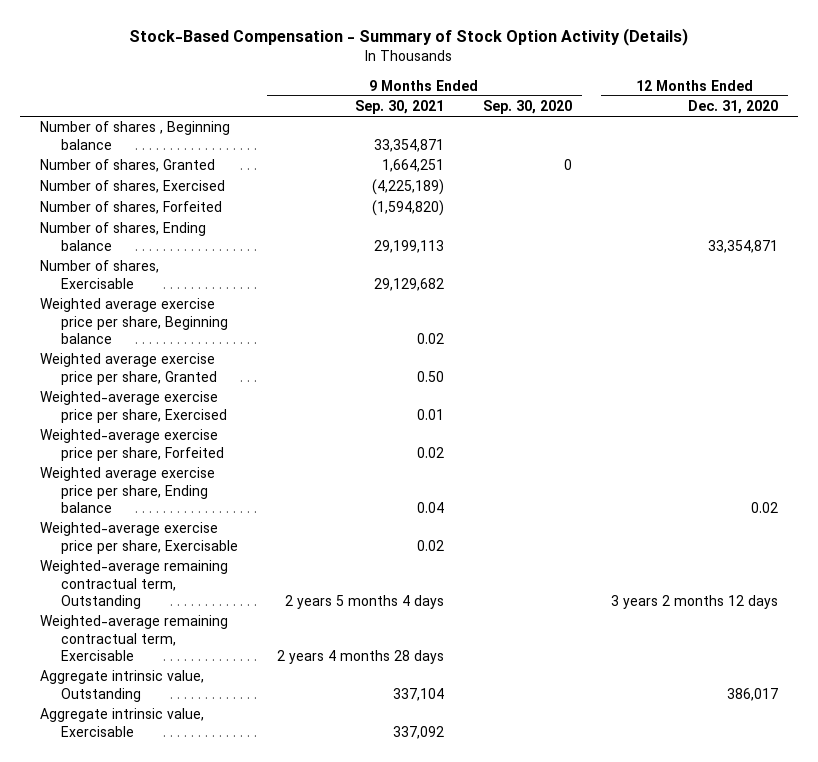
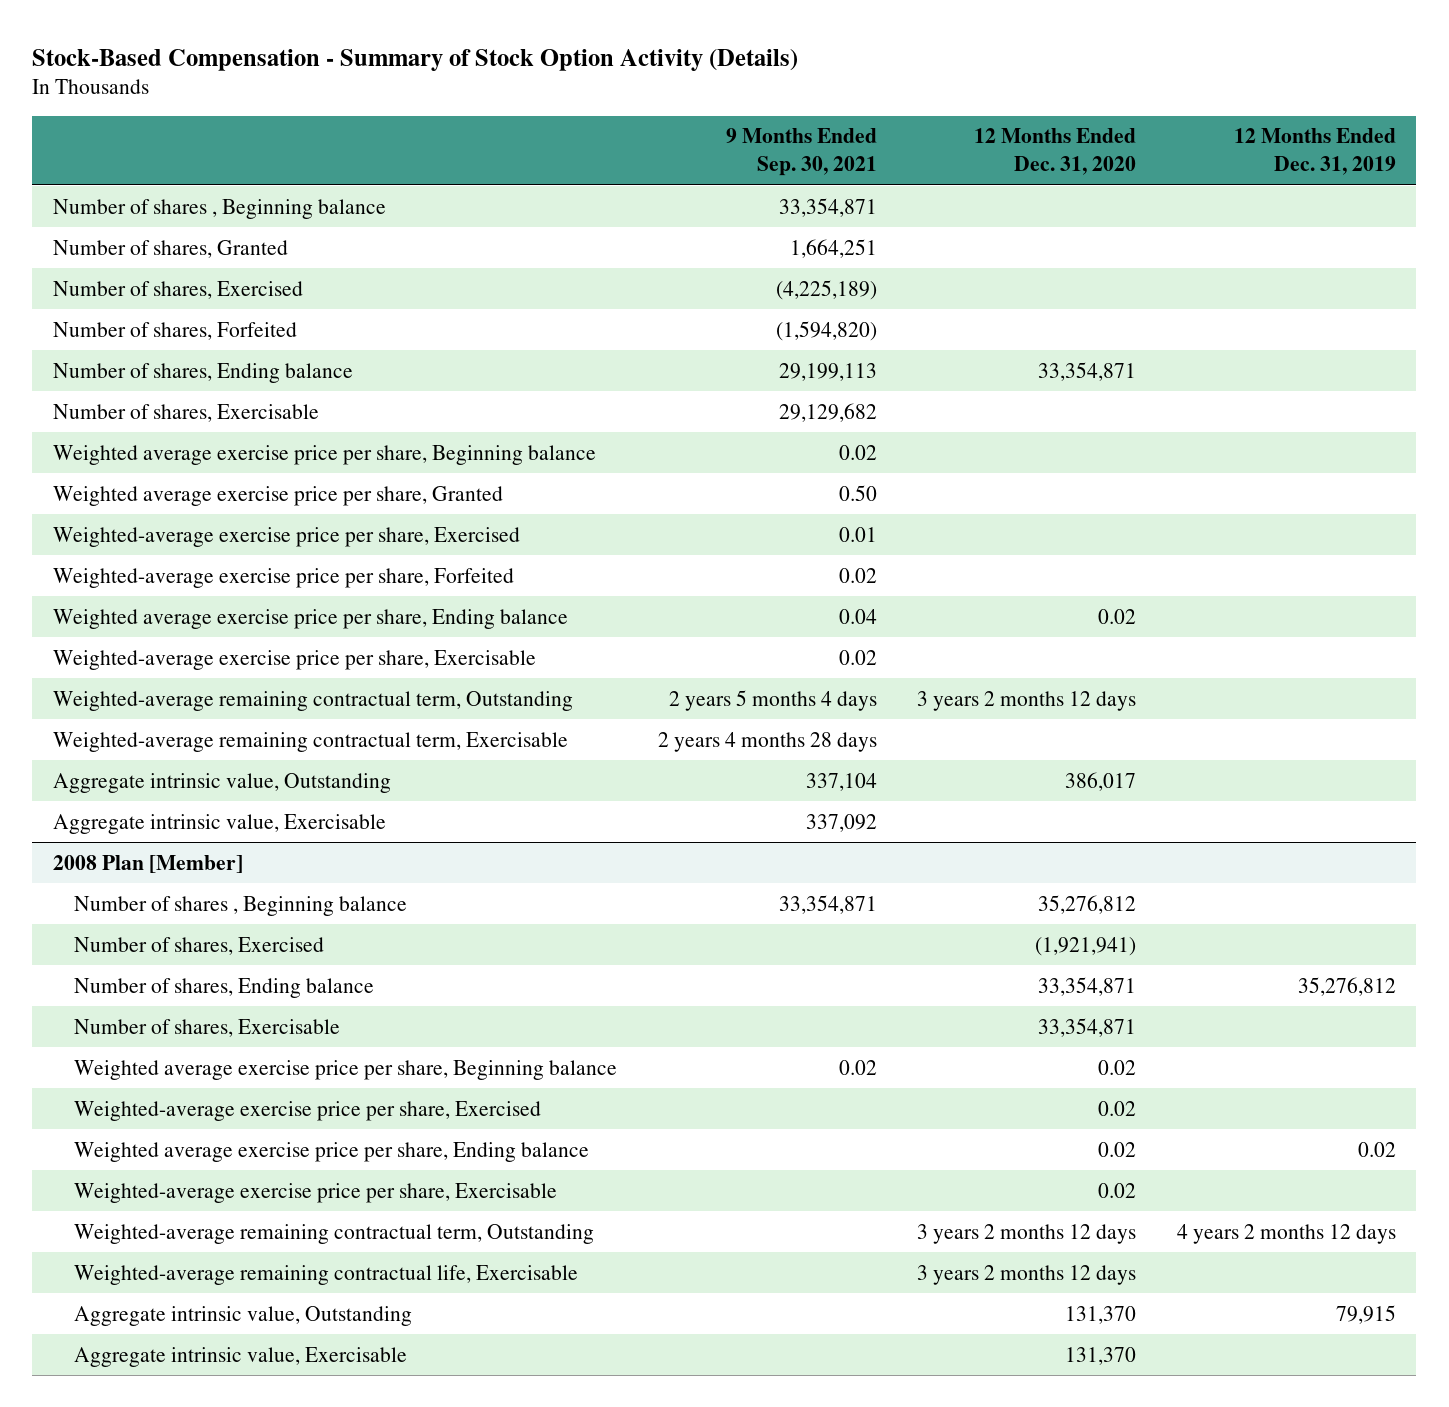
[482,100,572,115] Sep. 30, 2020 -> none
none -> [1233,128,1396,176] 12 Months Ended Dec. 31, 2019
none -> [52,854,243,873] 2008 Plan [Member]
none -> [73,895,407,916] Number of shares , Beginning balance
none -> [73,936,324,955] Number of shares, Exercised
none -> [73,977,374,998] Number of shares, Ending balance
none -> [73,1018,340,1037] Number of shares, Exercisable
none -> [73,1059,617,1080] Weighted average exercise price per share, Beginning balance
none -> [73,1100,541,1121] Weighted-average exercise price per share, Exercised
none -> [73,1141,589,1162] Weighted average exercise price per share, Ending balance
none -> [73,1182,557,1203] Weighted-average exercise price per share, Exercisable
none -> [73,1223,594,1244] Weighted-average remaining contractual term, Outstanding
none -> [73,1264,578,1285] Weighted-average remaining contractual life, Exercisable
none -> [73,1305,412,1326] Aggregate intrinsic value, Outstanding
none -> [73,1346,407,1367] Aggregate intrinsic value, Exercisable

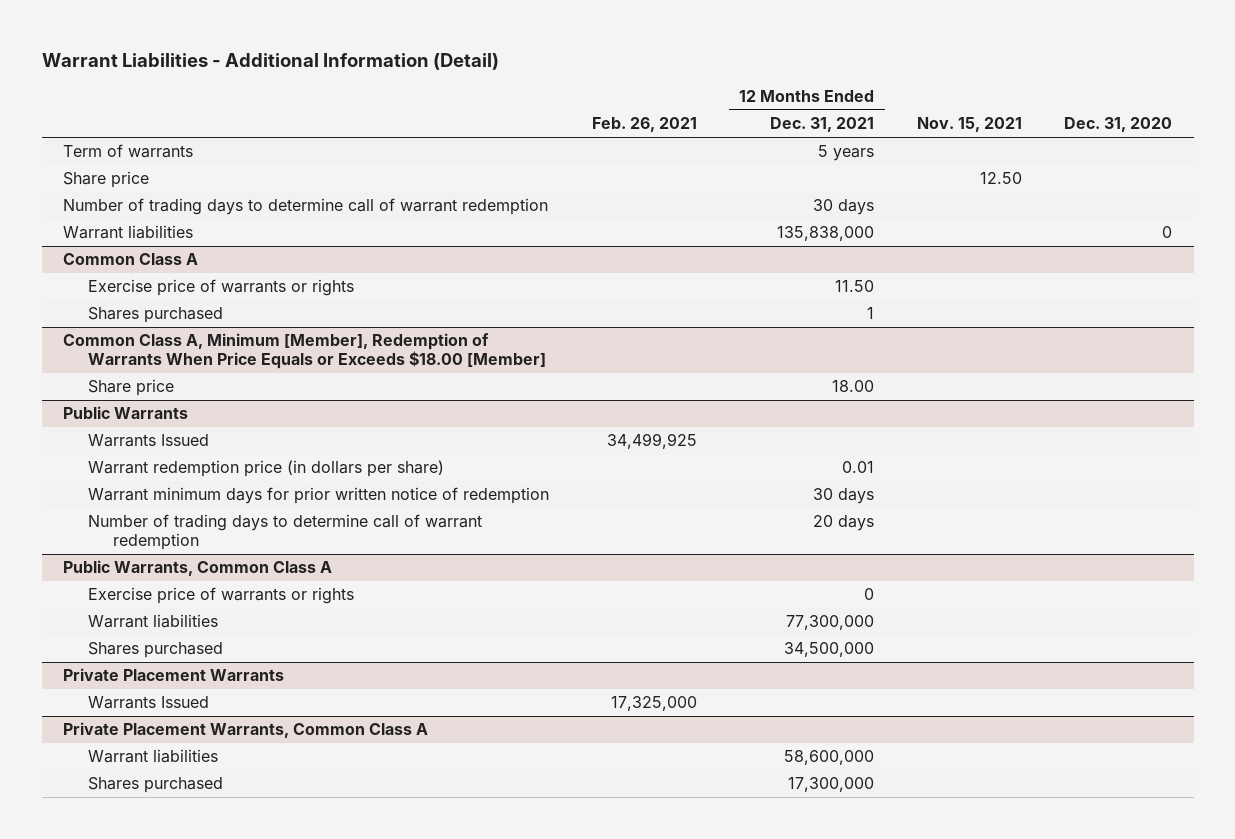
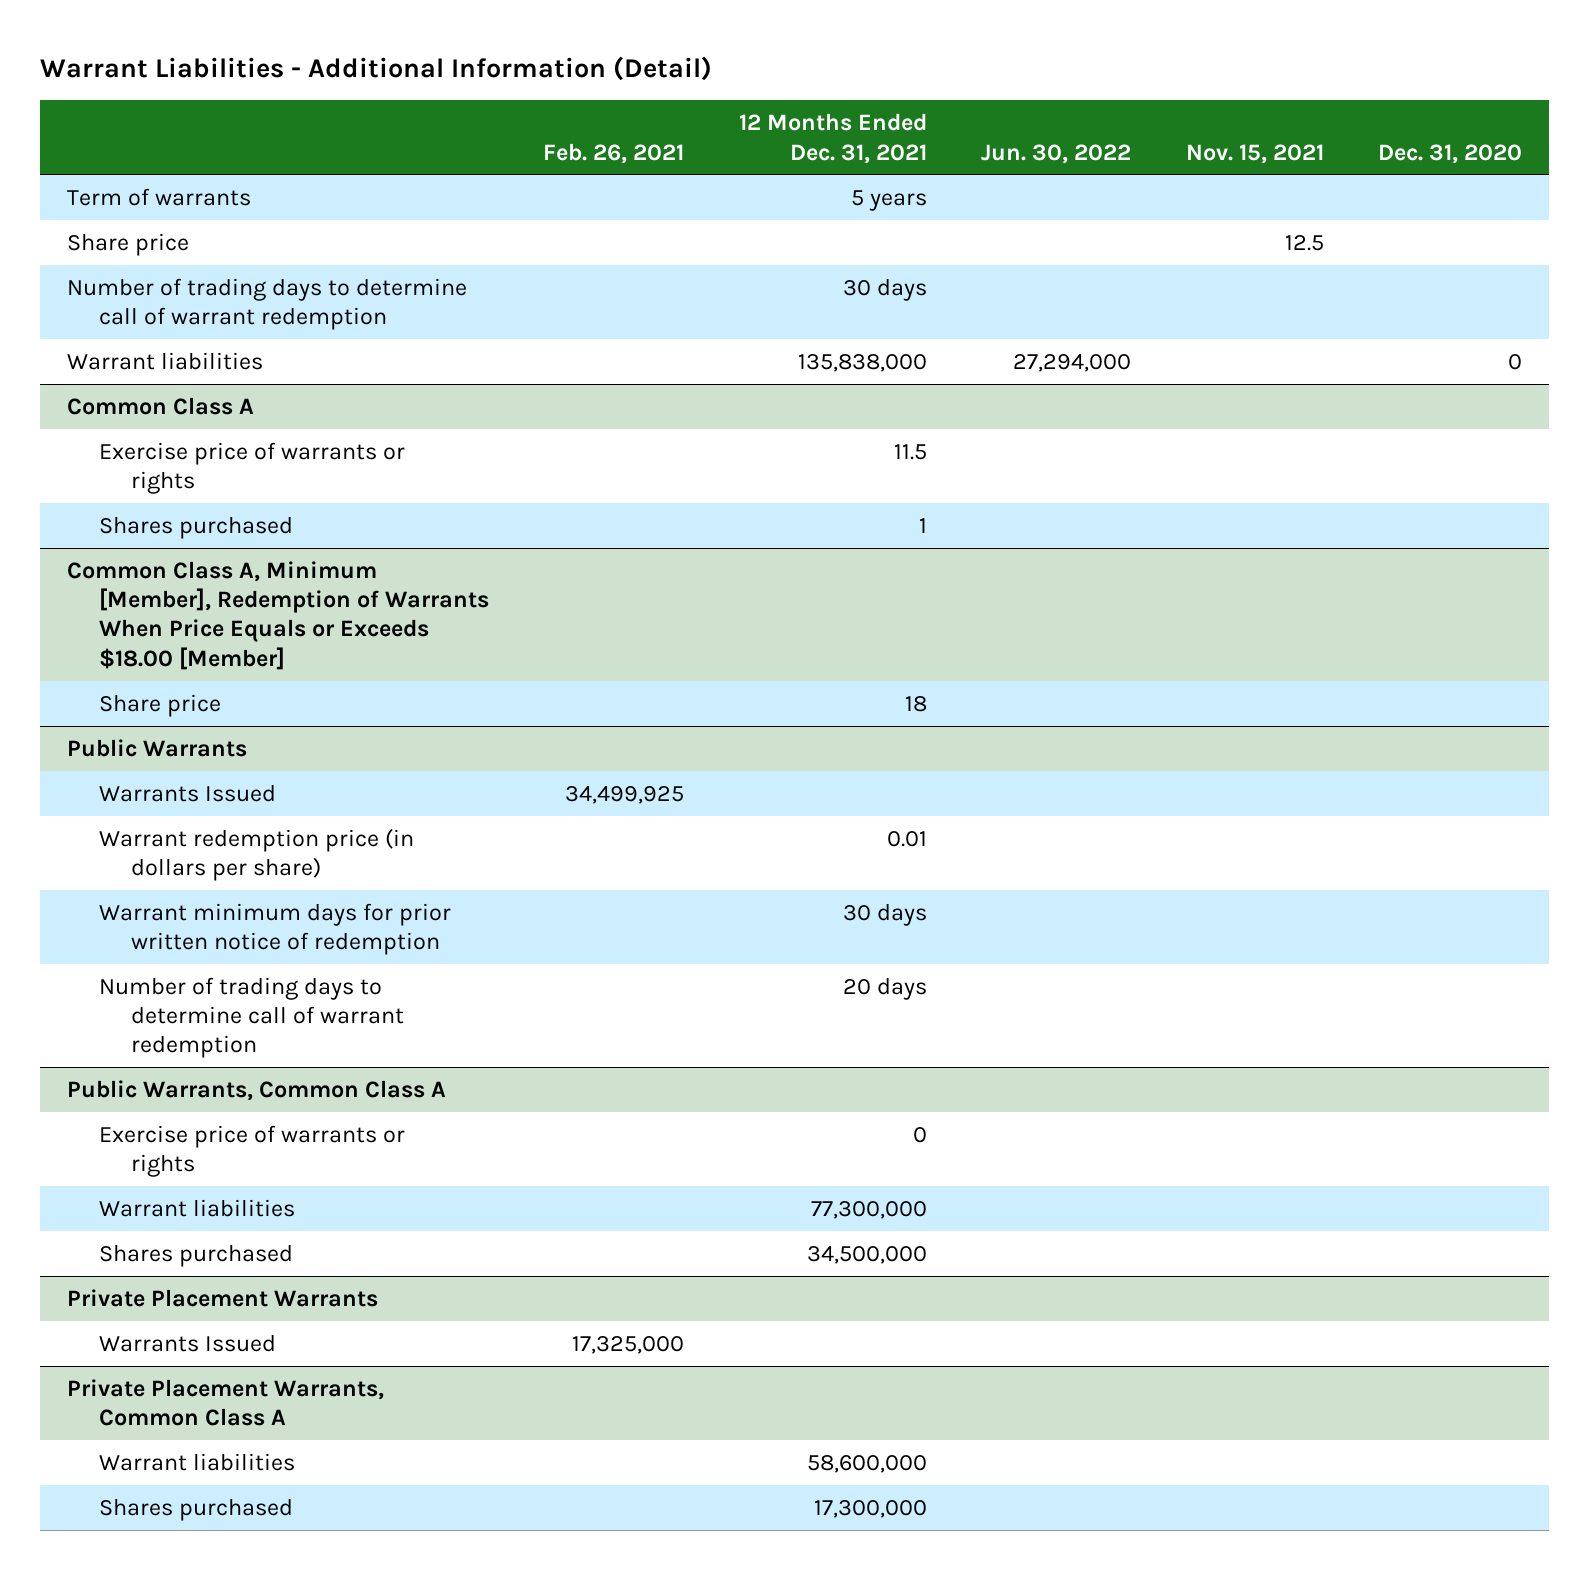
none -> [981,143,1132,164] Jun. 30, 2022
[979,172,1022,185] 12.50 -> [1284,234,1324,251] 12.5
[835,280,875,293] 11.50 -> [893,443,927,460] 11.5
[832,380,875,393] 18.00 -> [904,695,927,712] 18

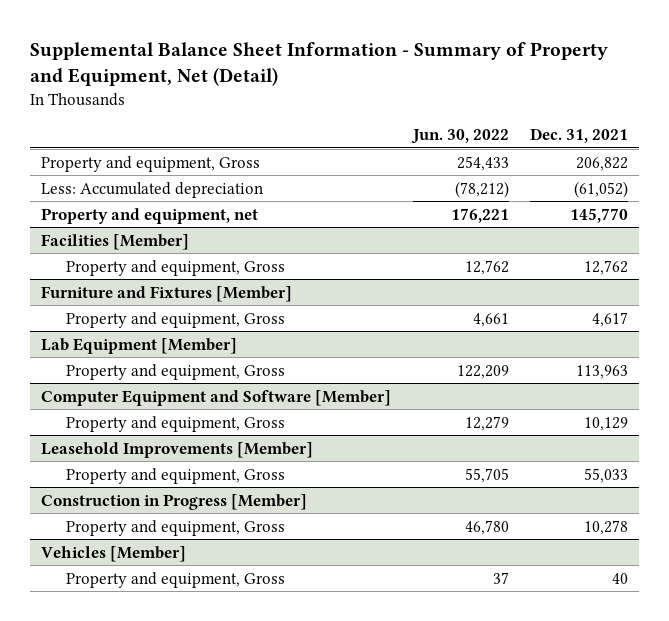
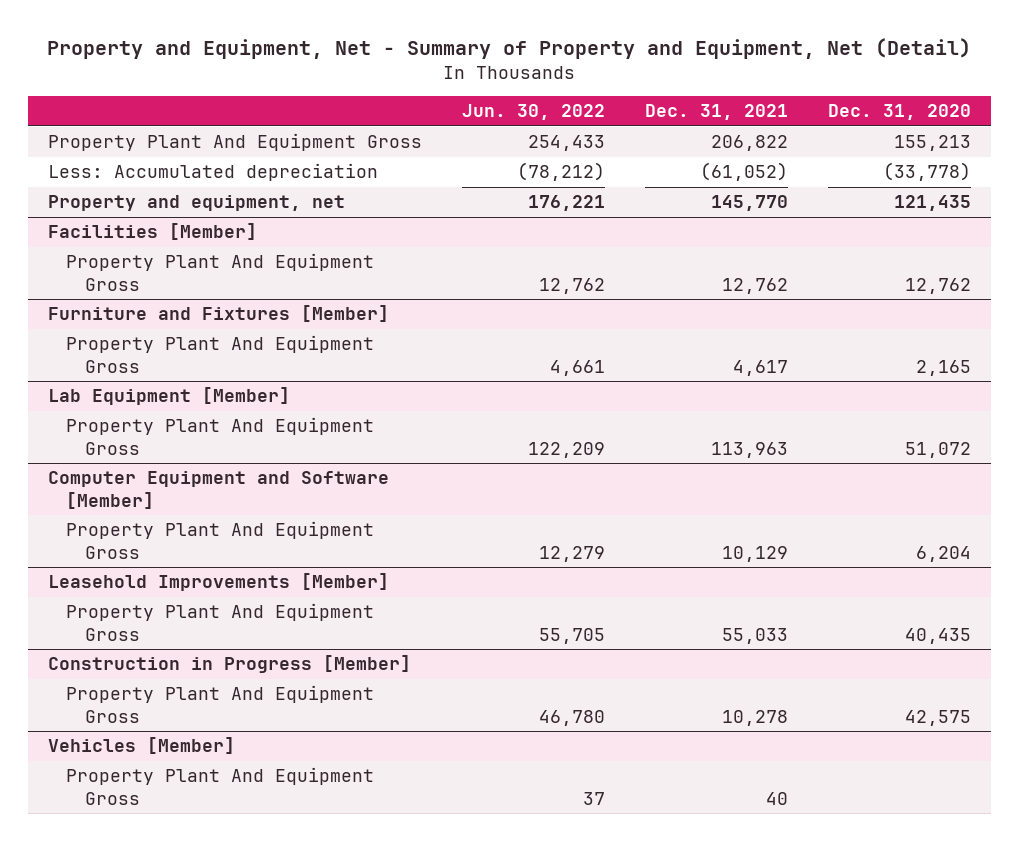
[30,42,609,87] Supplemental Balance Sheet Information - Summary of Property and Equipment, Net (Detail) -> [47,37,972,59] Property and Equipment, Net - Summary of Property and Equipment, Net (Detail)
none -> [827,104,971,121] Dec. 31, 2020
[41,155,261,172] Property and equipment, Gross -> [47,133,422,152] Property Plant And Equipment Gross
[65,259,285,276] Property and equipment, Gross -> [66,253,375,291] Property Plant And Equipment Gross
[65,311,285,328] Property and equipment, Gross -> [66,335,375,373] Property Plant And Equipment Gross
[65,363,285,380] Property and equipment, Gross -> [66,417,375,455] Property Plant And Equipment Gross
[65,415,285,432] Property and equipment, Gross -> [66,521,375,559] Property Plant And Equipment Gross
[65,467,285,484] Property and equipment, Gross -> [66,603,375,641] Property Plant And Equipment Gross
[65,519,285,536] Property and equipment, Gross -> [66,685,375,723] Property Plant And Equipment Gross
[65,571,285,588] Property and equipment, Gross -> [66,767,375,805] Property Plant And Equipment Gross

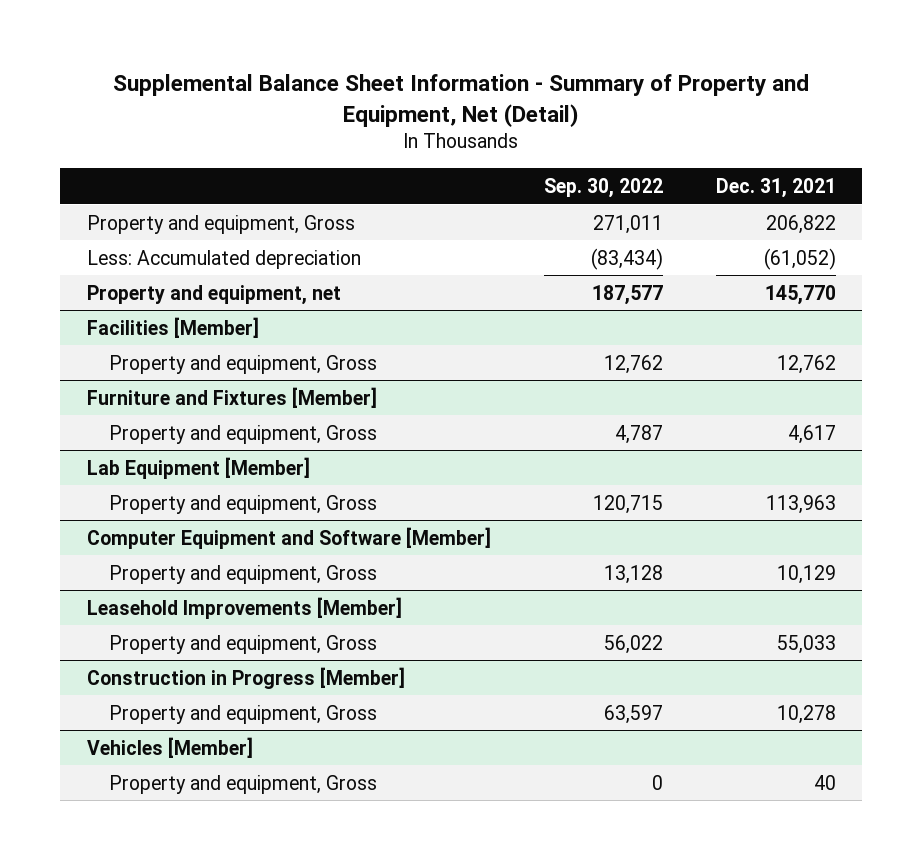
[47,37,972,59] Property and Equipment, Net - Summary of Property and Equipment, Net (Detail) -> [113,74,810,127] Supplemental Balance Sheet Information - Summary of Property and Equipment, Net (Detail)
[461,104,605,121] Jun. 30, 2022 -> none
[827,104,971,121] Dec. 31, 2020 -> none
none -> [543,177,663,198] Sep. 30, 2022
[47,133,422,152] Property Plant And Equipment Gross -> [86,214,355,234] Property and equipment, Gross
[66,253,375,291] Property Plant And Equipment Gross -> [109,354,378,374] Property and equipment, Gross
[66,335,375,373] Property Plant And Equipment Gross -> [109,424,378,444] Property and equipment, Gross
[66,417,375,455] Property Plant And Equipment Gross -> [109,494,378,514] Property and equipment, Gross
[66,521,375,559] Property Plant And Equipment Gross -> [109,564,378,584] Property and equipment, Gross
[66,603,375,641] Property Plant And Equipment Gross -> [109,634,378,654] Property and equipment, Gross
[66,685,375,723] Property Plant And Equipment Gross -> [109,704,378,724] Property and equipment, Gross
[66,767,375,805] Property Plant And Equipment Gross -> [109,774,378,794] Property and equipment, Gross

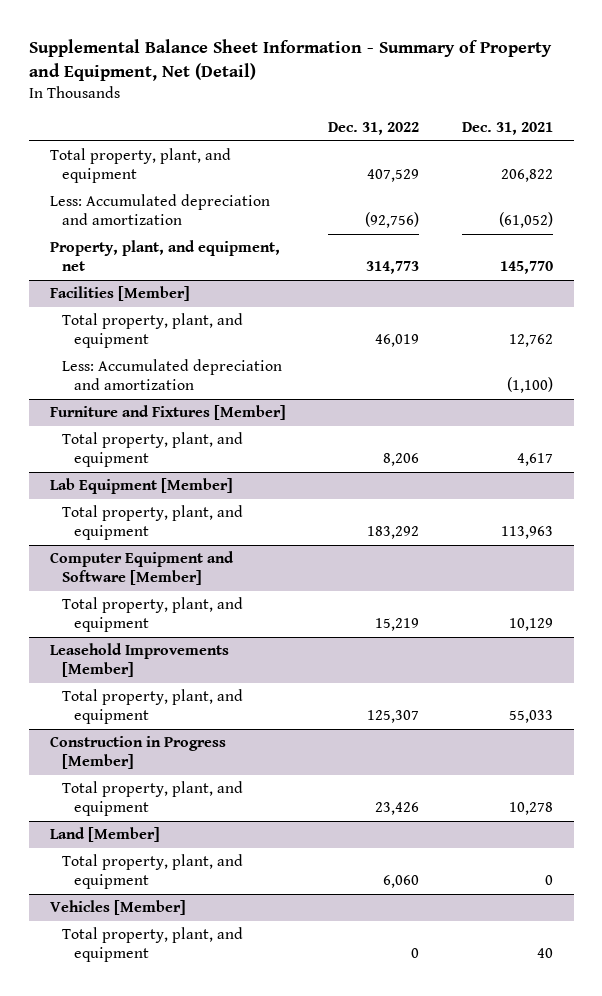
[543,177,663,198] Sep. 30, 2022 -> none
none -> [328,121,420,135] Dec. 31, 2022
[86,214,355,234] Property and equipment, Gross -> [49,148,231,183] Total property, plant, and equipment
[86,249,361,269] Less: Accumulated depreciation -> [49,194,270,225] Less: Accumulated depreciation and amortization
[86,284,341,305] Property and equipment, net -> [49,240,280,271] Property, plant, and equipment, net
[109,354,378,374] Property and equipment, Gross -> [61,313,243,348] Total property, plant, and equipment
none -> [61,359,282,390] Less: Accumulated depreciation and amortization
[109,424,378,444] Property and equipment, Gross -> [61,432,243,467] Total property, plant, and equipment
[109,494,378,514] Property and equipment, Gross -> [61,505,243,540] Total property, plant, and equipment
[109,564,378,584] Property and equipment, Gross -> [61,597,243,632] Total property, plant, and equipment
[109,634,378,654] Property and equipment, Gross -> [61,689,243,724] Total property, plant, and equipment
[109,704,378,724] Property and equipment, Gross -> [61,781,243,816] Total property, plant, and equipment
none -> [49,827,160,843] Land [Member]
none -> [61,854,243,889] Total property, plant, and equipment
[109,774,378,794] Property and equipment, Gross -> [61,927,243,962] Total property, plant, and equipment

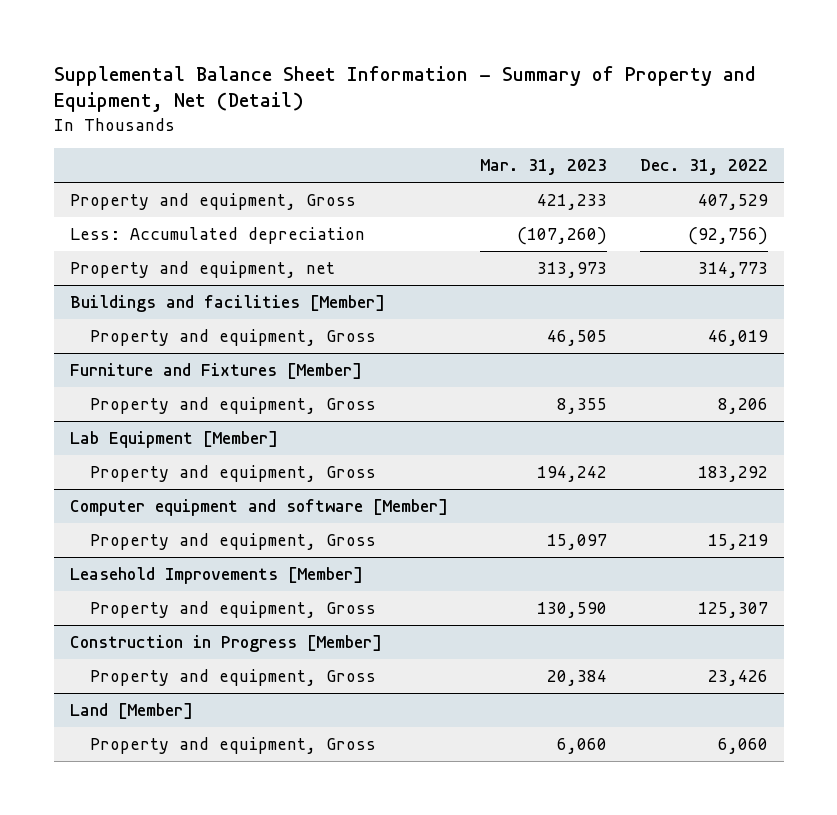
[461,121,553,135] Dec. 31, 2021 -> none
none -> [480,159,608,176] Mar. 31, 2023
[61,359,282,390] Less: Accumulated depreciation and amortization -> none
[49,148,231,183] Total property, plant, and equipment -> [69,192,356,210] Property and equipment, Gross
[49,194,270,225] Less: Accumulated depreciation and amortization -> [69,226,365,244] Less: Accumulated depreciation
[49,240,280,271] Property, plant, and equipment, net -> [69,260,335,278] Property and equipment, net
[49,286,190,302] Facilities [Member] -> [69,294,385,312] Buildings and facilities [Member]
[61,313,243,348] Total property, plant, and equipment -> [89,328,376,346] Property and equipment, Gross
[61,432,243,467] Total property, plant, and equipment -> [89,396,376,414] Property and equipment, Gross
[61,505,243,540] Total property, plant, and equipment -> [89,464,376,482] Property and equipment, Gross
[49,551,234,585] Computer Equipment and Software [Member] -> [69,498,448,516] Computer equipment and software [Member]
[61,597,243,632] Total property, plant, and equipment -> [89,532,376,550] Property and equipment, Gross
[61,689,243,724] Total property, plant, and equipment -> [89,600,376,618] Property and equipment, Gross
[61,781,243,816] Total property, plant, and equipment -> [89,668,376,686] Property and equipment, Gross
[49,900,186,916] Vehicles [Member] -> none
[61,927,243,962] Total property, plant, and equipment -> none
[61,854,243,889] Total property, plant, and equipment -> [89,736,376,754] Property and equipment, Gross

